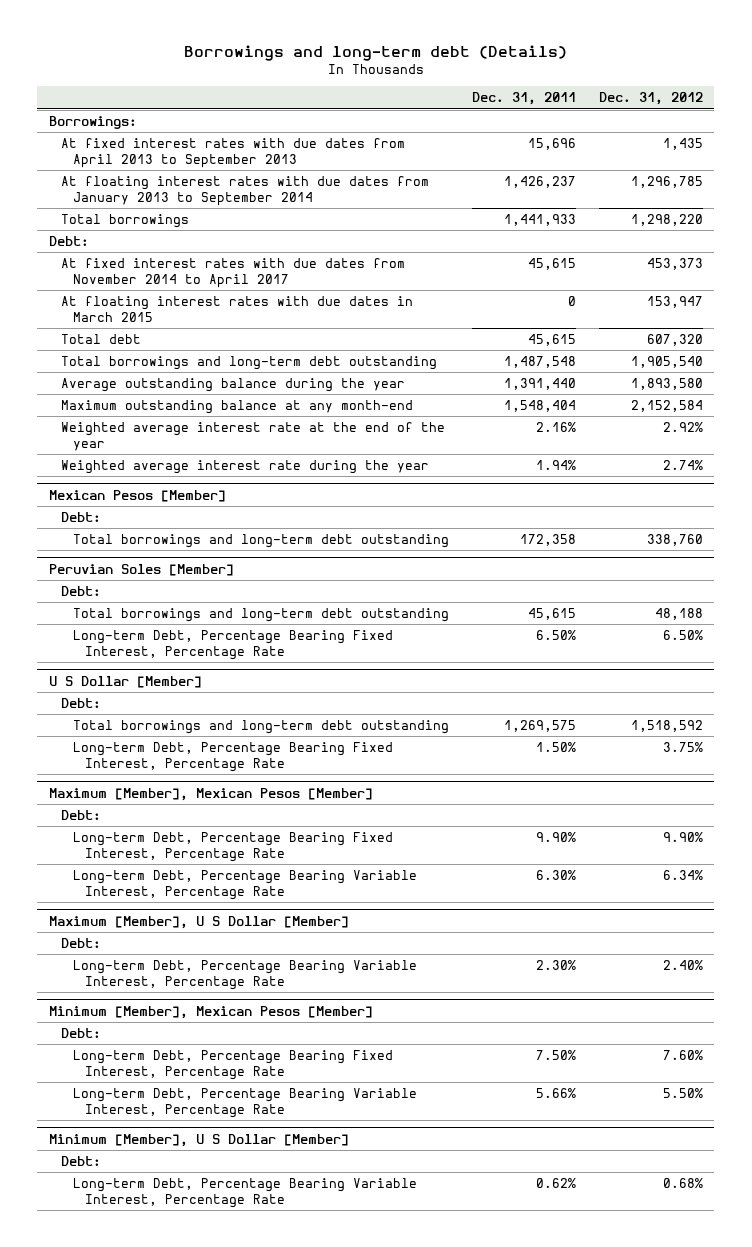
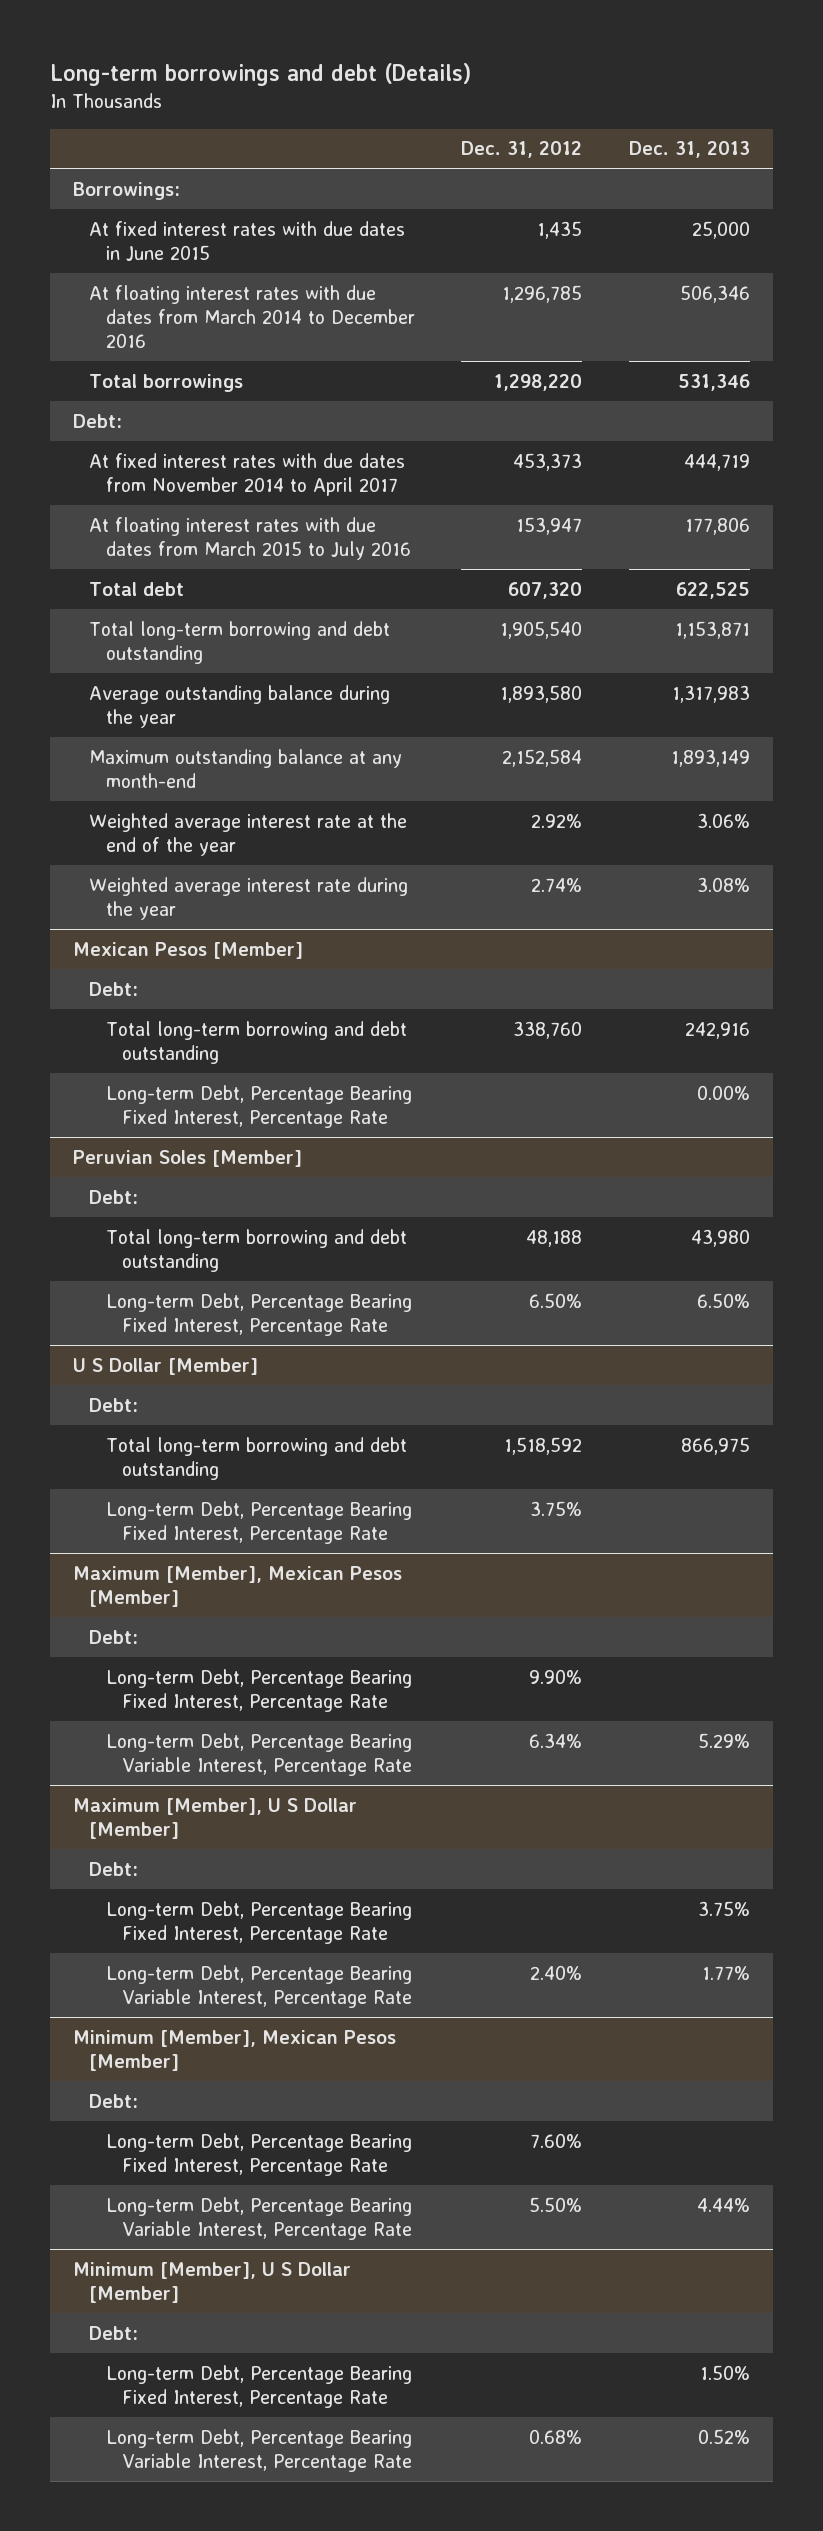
[183,44,567,61] Borrowings and long-term debt (Details) -> [49,63,471,87] Long-term borrowings and debt (Details)
[471,92,576,106] Dec. 31, 2011 -> none
none -> [628,141,750,159] Dec. 31, 2013
[60,137,405,168] At fixed interest rates with due dates from April 2013 to September 2013 -> [89,220,406,262] At fixed interest rates with due dates in June 2015
[60,175,429,206] At floating interest rates with due dates from January 2013 to September 2014 -> [89,284,415,349] At floating interest rates with due dates from March 2014 to December 2016
[60,295,413,322] At floating interest rates with due dates in March 2015 -> [89,516,411,561] At floating interest rates with due dates from March 2015 to July 2016
[60,355,437,370] Total borrowings and long-term debt outstanding -> [89,620,391,665] Total long-term borrowing and debt outstanding
[72,533,449,548] Total borrowings and long-term debt outstanding -> [105,1020,407,1065] Total long-term borrowing and debt outstanding
none -> [105,1084,412,1129] Long-term Debt, Percentage Bearing Fixed Interest, Percentage Rate
[72,607,449,622] Total borrowings and long-term debt outstanding -> [105,1228,407,1273] Total long-term borrowing and debt outstanding
[72,719,449,734] Total borrowings and long-term debt outstanding -> [105,1436,407,1481] Total long-term borrowing and debt outstanding
none -> [105,1900,412,1945] Long-term Debt, Percentage Bearing Fixed Interest, Percentage Rate
none -> [105,2364,412,2409] Long-term Debt, Percentage Bearing Fixed Interest, Percentage Rate

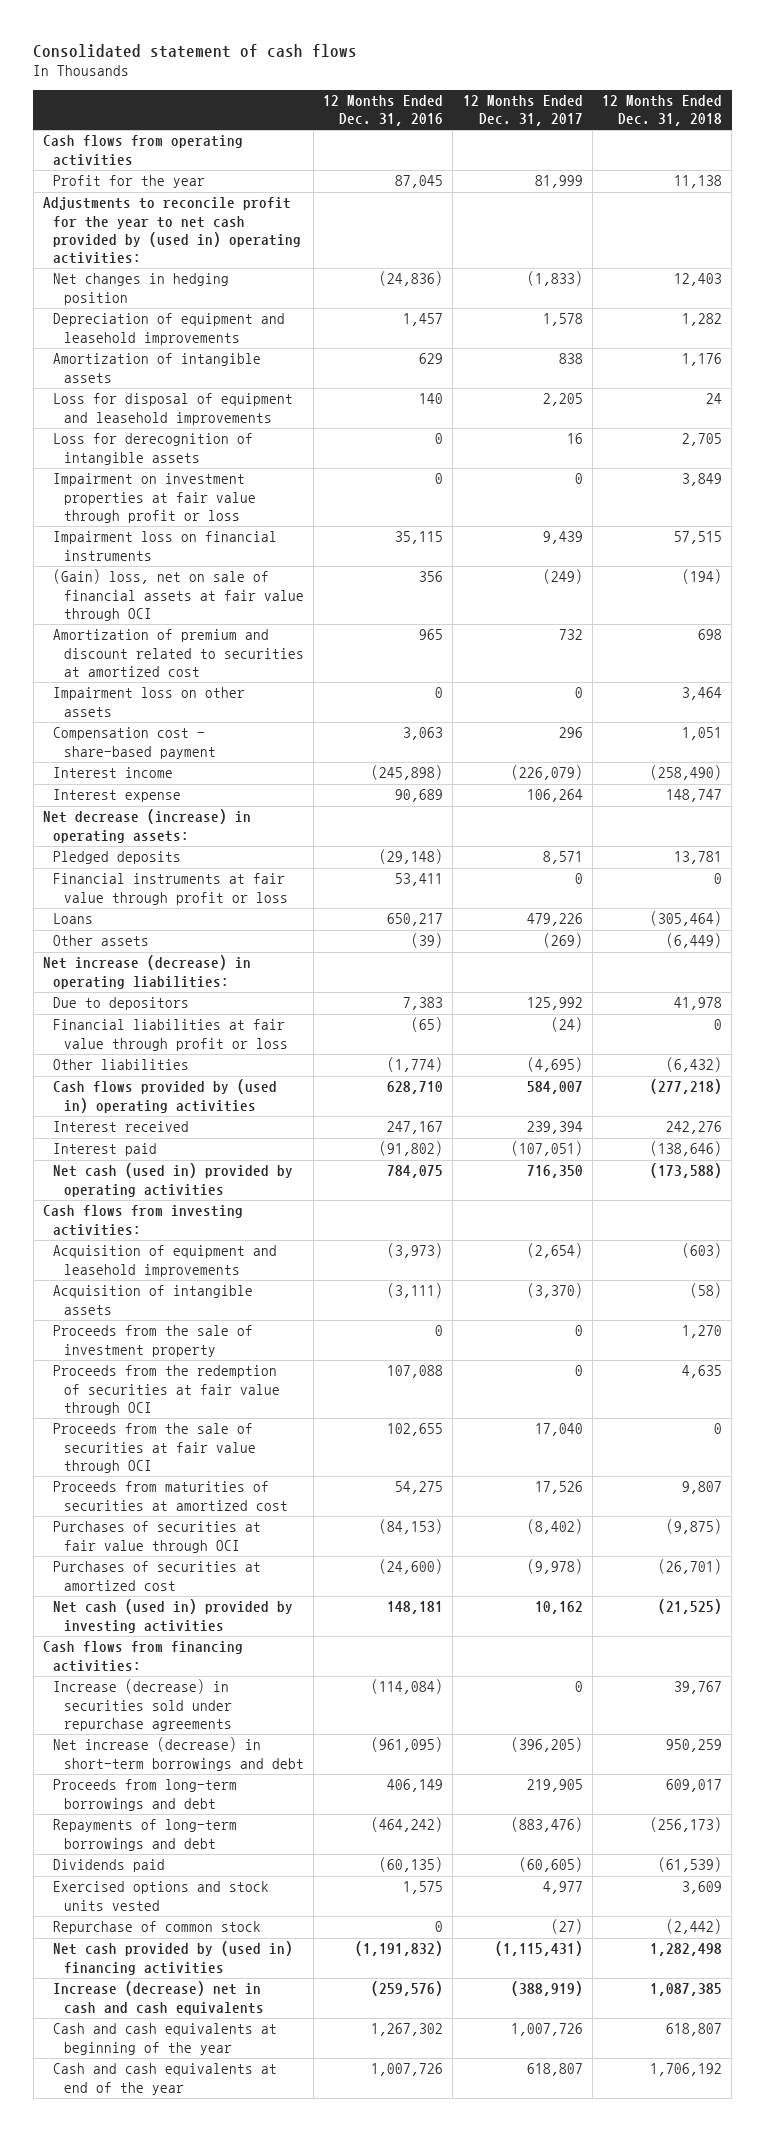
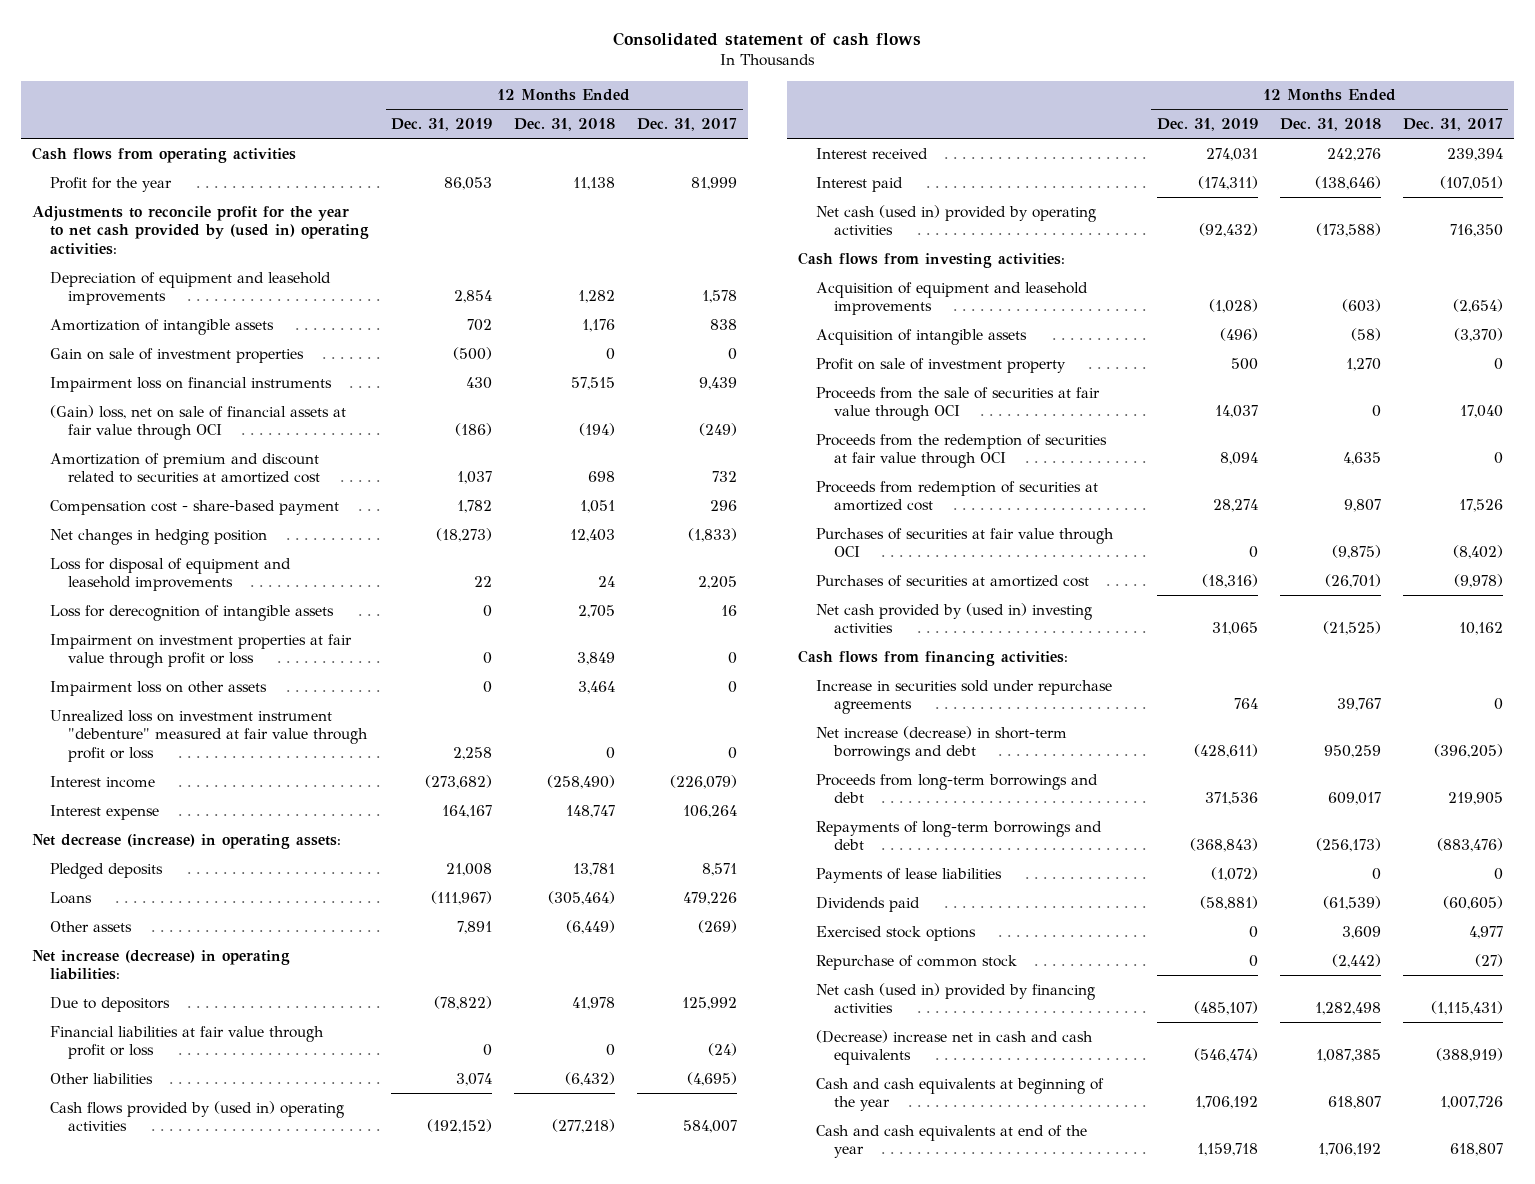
[323,95,444,127] 12 Months Ended Dec. 31, 2016 -> none
none -> [391,118,493,132] Dec. 31, 2019
none -> [50,347,305,363] Gain on sale of investment properties
[53,273,230,305] Net changes in hedging position -> [50,528,268,545] Net changes in hedging position
[53,393,294,425] Loss for disposal of equipment and leasehold improvements -> [50,557,292,592] Loss for disposal of equipment and leasehold improvements
[53,433,254,465] Loss for derecognition of intangible assets -> [50,604,335,621] Loss for derecognition of intangible assets
[53,473,256,523] Impairment on investment properties at fair value through profit or loss -> [50,633,353,669] Impairment on investment properties at fair value through profit or loss
[53,687,246,717] Impairment loss on other assets -> [50,680,268,696] Impairment loss on other assets
none -> [50,709,369,762] Unrealized loss on investment instrument "debenture" measured at fair value through profit or loss
[53,873,288,905] Financial instruments at fair value through profit or loss -> none
[53,1325,254,1357] Proceeds from the sale of investment property -> [815,357,1066,373] Profit on sale of investment property
[53,1365,280,1415] Proceeds from the redemption of securities at fair value through OCI -> [815,433,1107,469] Proceeds from the redemption of securities at fair value through OCI
[53,1481,288,1511] Proceeds from maturities of securities at amortized cost -> [815,480,1098,512] Proceeds from redemption of securities at amortized cost
[53,1599,294,1633] Net cash (used in) provided by investing activities -> [815,602,1092,634] Net cash provided by (used in) investing activities
[53,1679,232,1731] Increase (decrease) in securities sold under repurchase agreements -> [815,679,1112,715] Increase in securities sold under repurchase agreements
none -> [815,867,1002,883] Payments of lease liabilities
[53,1881,270,1911] Exercised options and stock units vested -> [815,925,976,941] Exercised stock options
[53,1941,294,1975] Net cash provided by (used in) financing activities -> [815,982,1095,1014] Net cash (used in) provided by financing activities
[53,1981,264,2015] Increase (decrease) net in cash and cash equivalents -> [815,1029,1093,1066] (Decrease) increase net in cash and cash equivalents

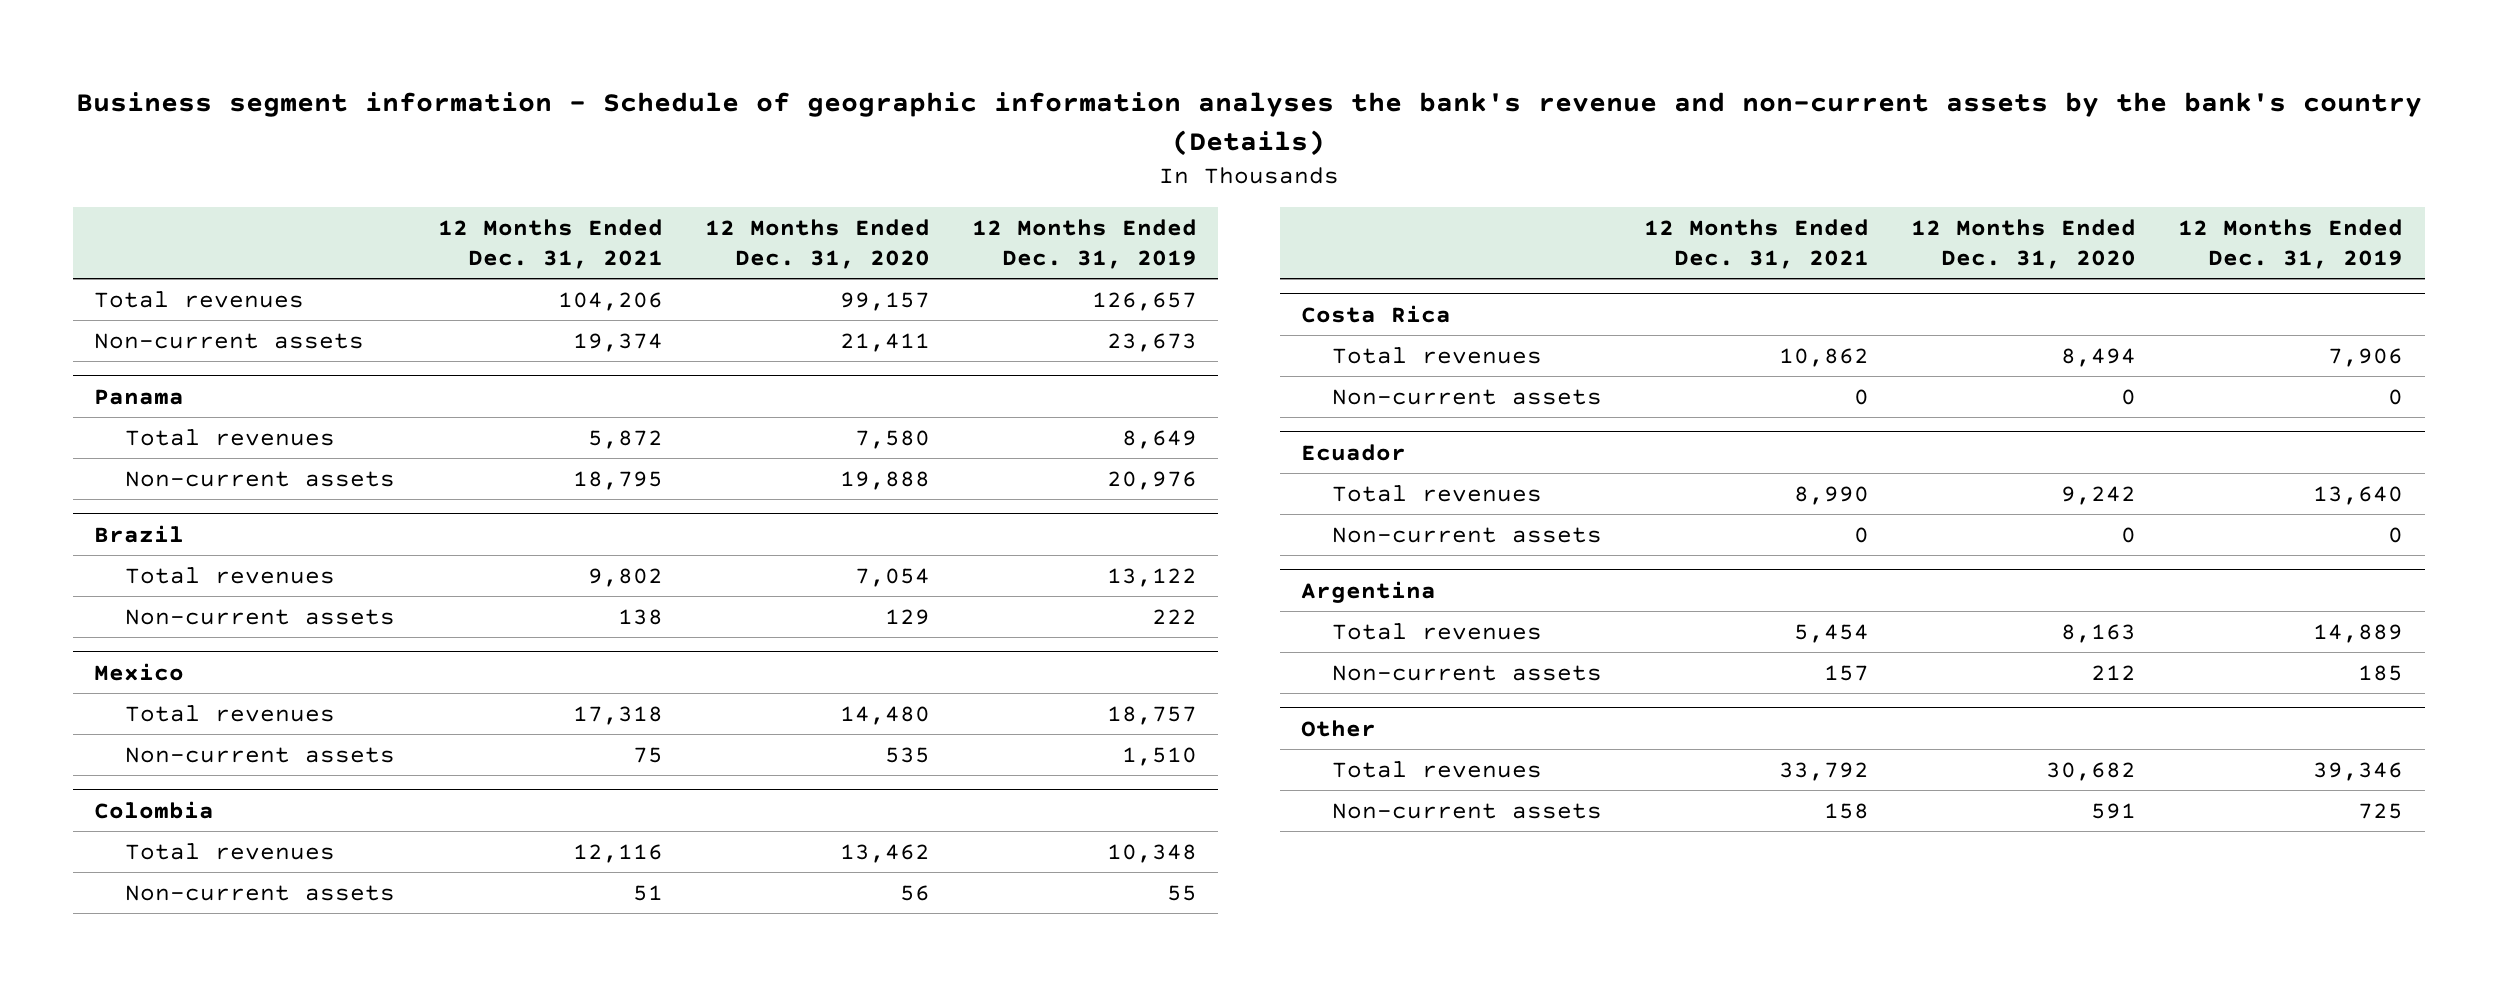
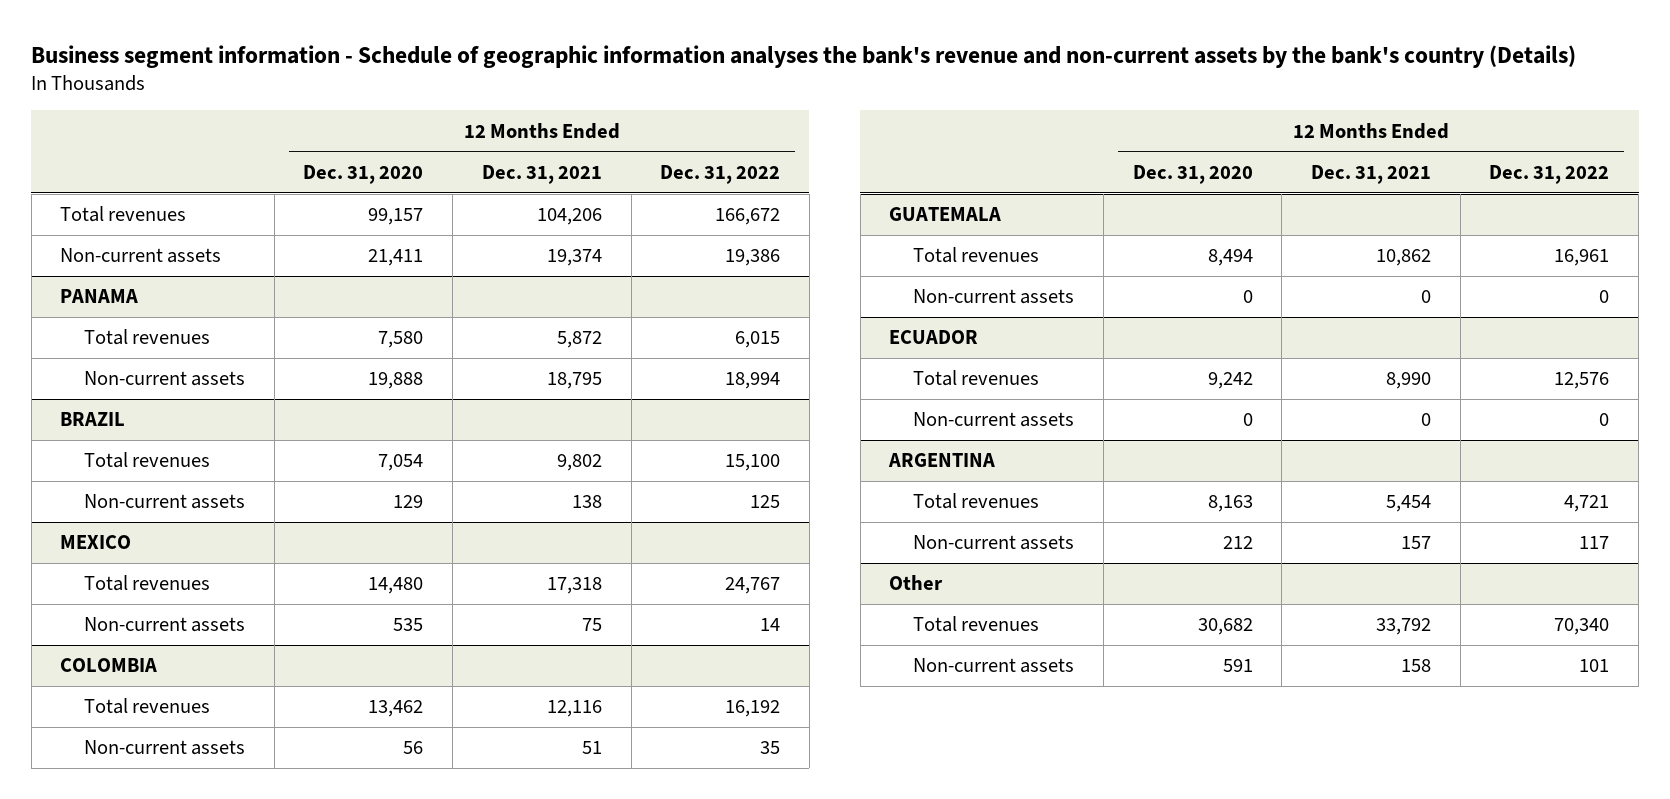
[972,219,1198,270] 12 Months Ended Dec. 31, 2019 -> none
none -> [660,164,781,184] Dec. 31, 2022
[94,388,185,405] Panama -> [60,289,139,304] PANAMA
[94,524,185,543] Brazil -> [60,412,126,427] BRAZIL
[94,662,185,681] Mexico -> [60,535,132,550] MEXICO
[94,800,215,819] Colombia -> [60,658,158,673] COLOMBIA
[1300,304,1451,323] Costa Rica -> none
none -> [889,207,1002,222] GUATEMALA
[1300,443,1406,461] Ecuador -> [889,330,979,345] ECUADOR
[1300,580,1436,603] Argentina -> [888,453,996,468] ARGENTINA

